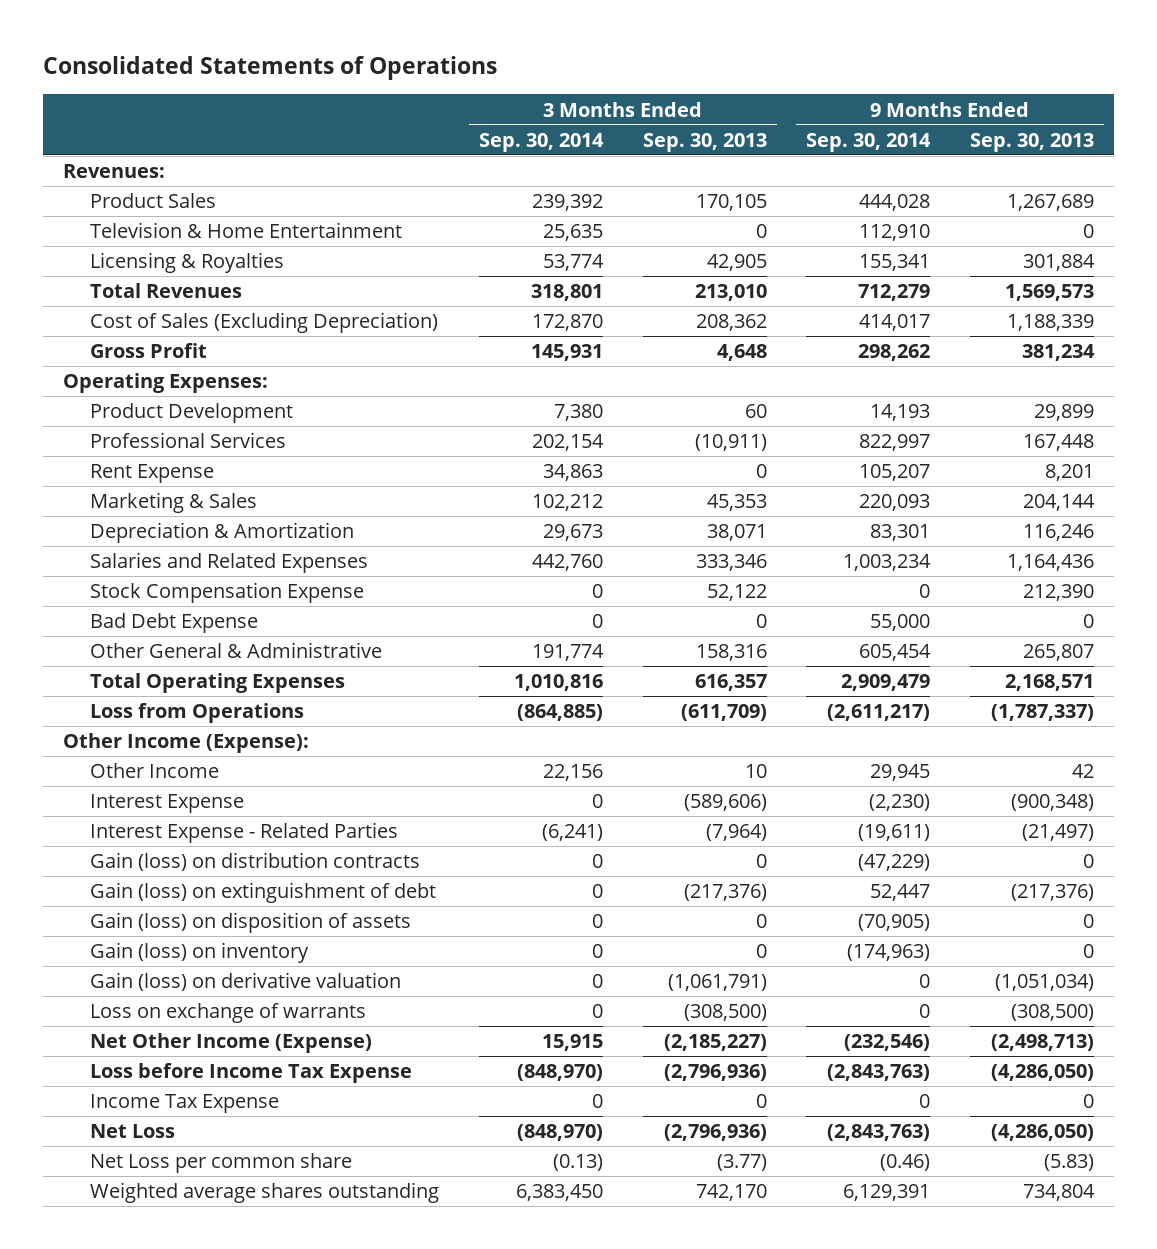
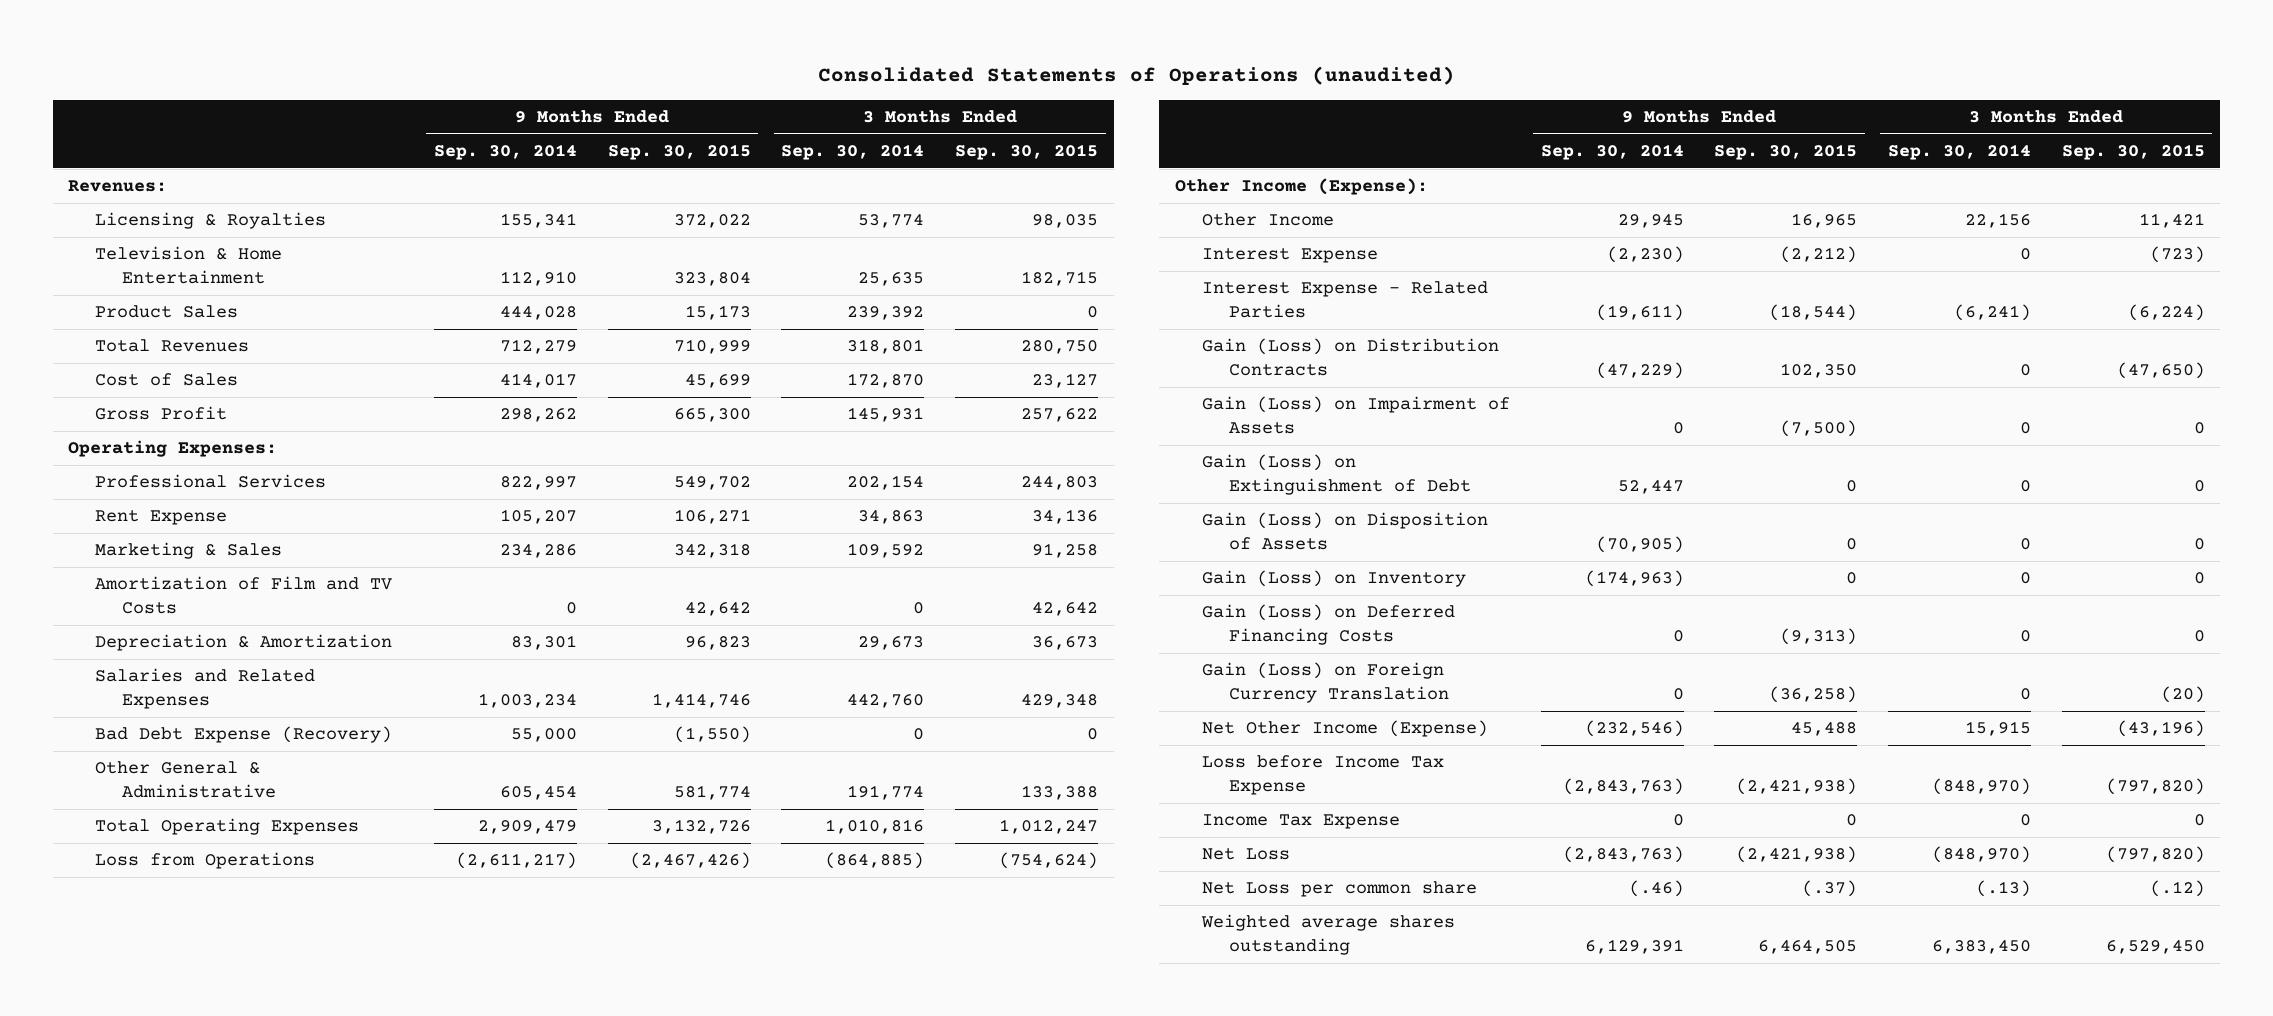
[42,56,497,81] Consolidated Statements of Operations -> [817,66,1455,86] Consolidated Statements of Operations (unaudited)
[642,132,767,152] Sep. 30, 2013 -> none
[970,132,1095,152] Sep. 30, 2013 -> none
none -> [607,144,751,161] Sep. 30, 2015
none -> [955,144,1099,161] Sep. 30, 2015
[89,222,402,239] Television & Home Entertainment -> [95,246,283,284] Television & Home Entertainment
[89,193,216,209] Product Sales -> [95,305,239,319] Product Sales
[89,312,438,334] Cost of Sales (Excluding Depreciation) -> [95,373,239,387] Cost of Sales
[89,403,293,424] Product Development -> none
[531,494,603,512] 102,212 -> [847,543,925,559] 109,592
[859,494,931,512] 220,093 -> [499,544,577,559] 234,286
none -> [95,576,393,614] Amortization of Film and TV Costs
[89,582,364,604] Stock Compensation Expense -> none
[89,613,258,634] Bad Debt Expense -> [95,726,393,744] Bad Debt Expense (Recovery)
[89,972,401,992] Gain (loss) on derivative valuation -> none
[89,1003,366,1024] Loss on exchange of warrants -> none
[89,852,420,872] Gain (loss) on distribution contracts -> [1201,338,1499,376] Gain (Loss) on Distribution Contracts
none -> [1201,396,1510,434] Gain (Loss) on Impairment of Assets
[89,882,436,904] Gain (loss) on extinguishment of debt -> [1201,454,1471,495] Gain (Loss) on Extinguishment of Debt
[89,912,411,934] Gain (loss) on disposition of assets -> [1201,512,1488,550] Gain (Loss) on Disposition of Assets
[89,942,309,964] Gain (loss) on inventory -> [1201,570,1466,588] Gain (Loss) on Inventory
none -> [1201,604,1455,645] Gain (Loss) on Deferred Financing Costs
none -> [1201,662,1449,703] Gain (Loss) on Foreign Currency Translation
[552,1154,603,1172] (0.13) -> [1975,880,2031,898] (.13)
[880,1154,931,1172] (0.46) -> [1628,880,1684,898] (.46)

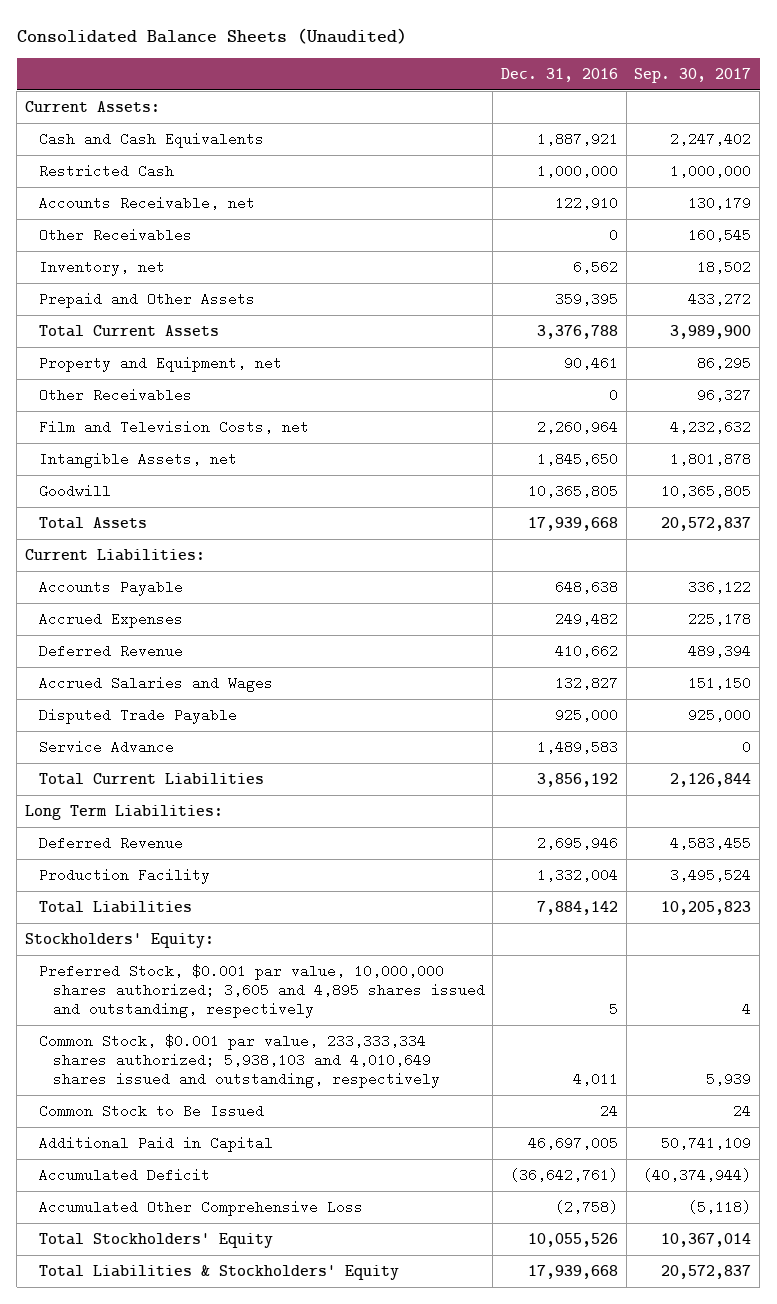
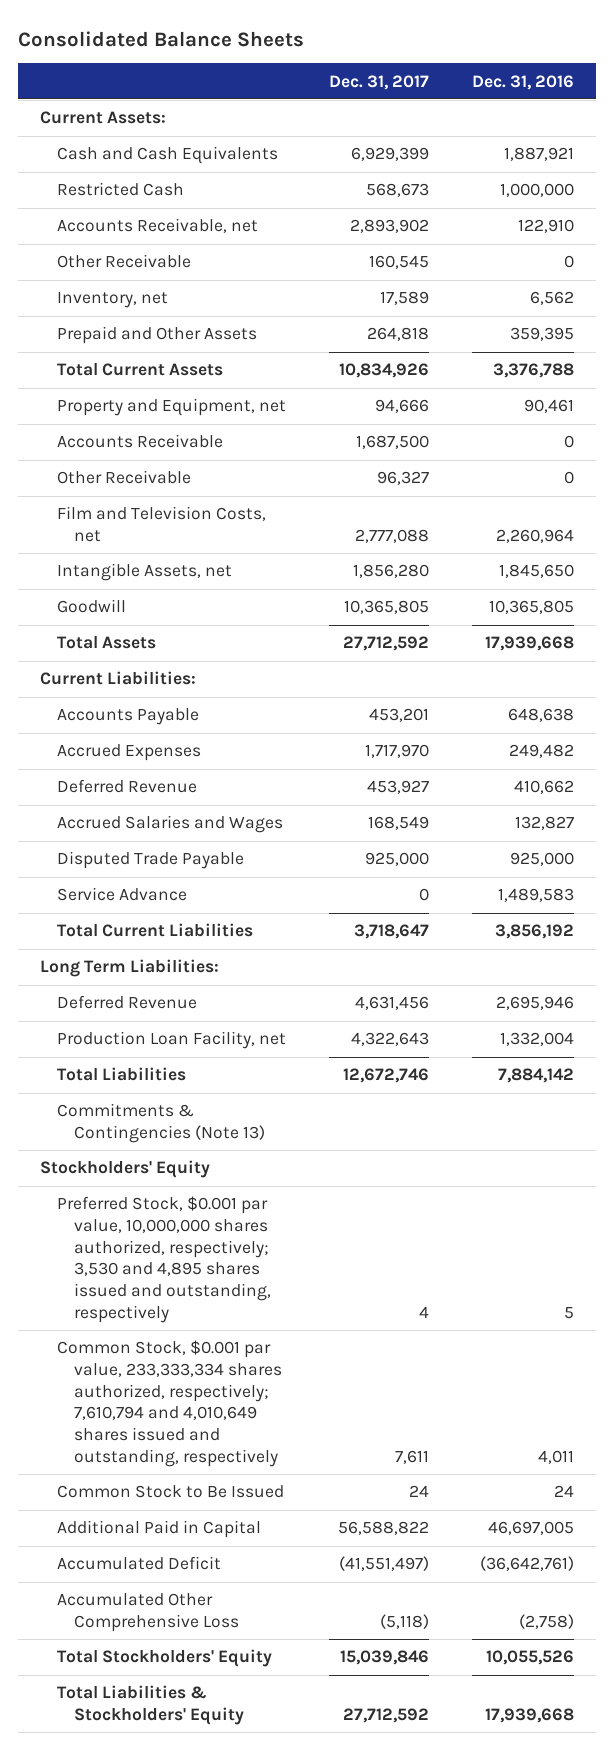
[16,28,407,45] Consolidated Balance Sheets (Unaudited) -> [18,30,305,47] Consolidated Balance Sheets
[634,68,752,84] Sep. 30, 2017 -> none
none -> [329,74,430,90] Dec. 31, 2017
[38,227,192,242] Other Receivables -> [56,254,191,269] Other Receivable
[38,387,192,402] Other Receivables -> none
none -> [56,434,223,449] Accounts Receivable
none -> [56,470,191,485] Other Receivable
[38,867,210,884] Production Facility -> [56,1031,286,1050] Production Loan Facility, net
none -> [56,1103,265,1144] Commitments & Contingencies (Note 13)
[25,932,215,948] Stockholders' Equity: -> [39,1160,210,1179] Stockholders' Equity
[38,963,485,1019] Preferred Stock, $0.001 par value, 10,000,000 shares authorized; 3,605 and 4,895 shares issued and outstanding, respectively -> [56,1196,271,1323] Preferred Stock, $0.001 par value, 10,000,000 shares authorized, respectively; 3,530 and 4,895 shares issued and outstanding, respectively
[38,1033,440,1089] Common Stock, $0.001 par value, 233,333,334 shares authorized; 5,938,103 and 4,010,649 shares issued and outstanding, respectively -> [56,1340,282,1467] Common Stock, $0.001 par value, 233,333,334 shares authorized, respectively; 7,610,794 and 4,010,649 shares issued and outstanding, respectively

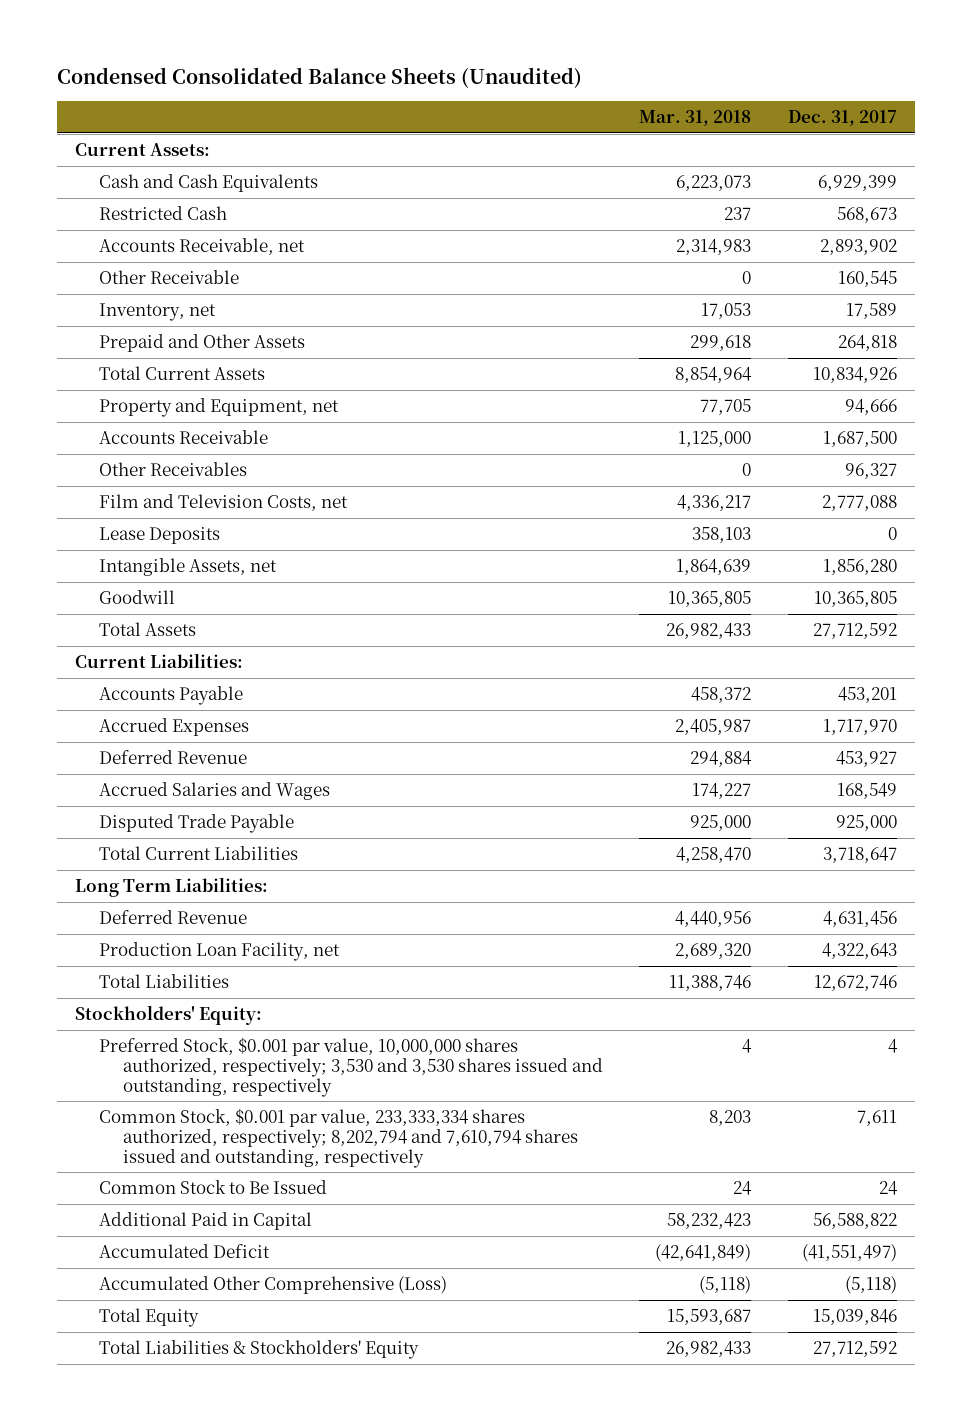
[18,30,305,47] Consolidated Balance Sheets -> [57,66,583,88] Condensed Consolidated Balance Sheets (Unaudited)
[472,74,575,90] Dec. 31, 2016 -> none
none -> [639,110,752,127] Mar. 31, 2018
[56,470,191,485] Other Receivable -> [99,462,248,477] Other Receivables
none -> [99,527,221,545] Lease Deposits
[56,887,187,902] Service Advance -> none
[56,1103,265,1144] Commitments & Contingencies (Note 13) -> none
[39,1160,210,1179] Stockholders' Equity -> [75,1005,263,1026] Stockholders' Equity:
[56,1196,271,1323] Preferred Stock, $0.001 par value, 10,000,000 shares authorized, respectively; 3,530 and 4,895 shares issued and outstanding, respectively -> [99,1037,603,1097] Preferred Stock, $0.001 par value, 10,000,000 shares authorized, respectively; 3,530 and 3,530 shares issued and outstanding, respectively
[56,1340,282,1467] Common Stock, $0.001 par value, 233,333,334 shares authorized, respectively; 7,610,794 and 4,010,649 shares issued and outstanding, respectively -> [99,1108,578,1168] Common Stock, $0.001 par value, 233,333,334 shares authorized, respectively; 8,202,794 and 7,610,794 shares issued and outstanding, respectively
[56,1593,239,1633] Accumulated Other Comprehensive Loss -> [99,1276,448,1295] Accumulated Other Comprehensive (Loss)
[56,1649,272,1668] Total Stockholders' Equity -> [99,1308,200,1328] Total Equity

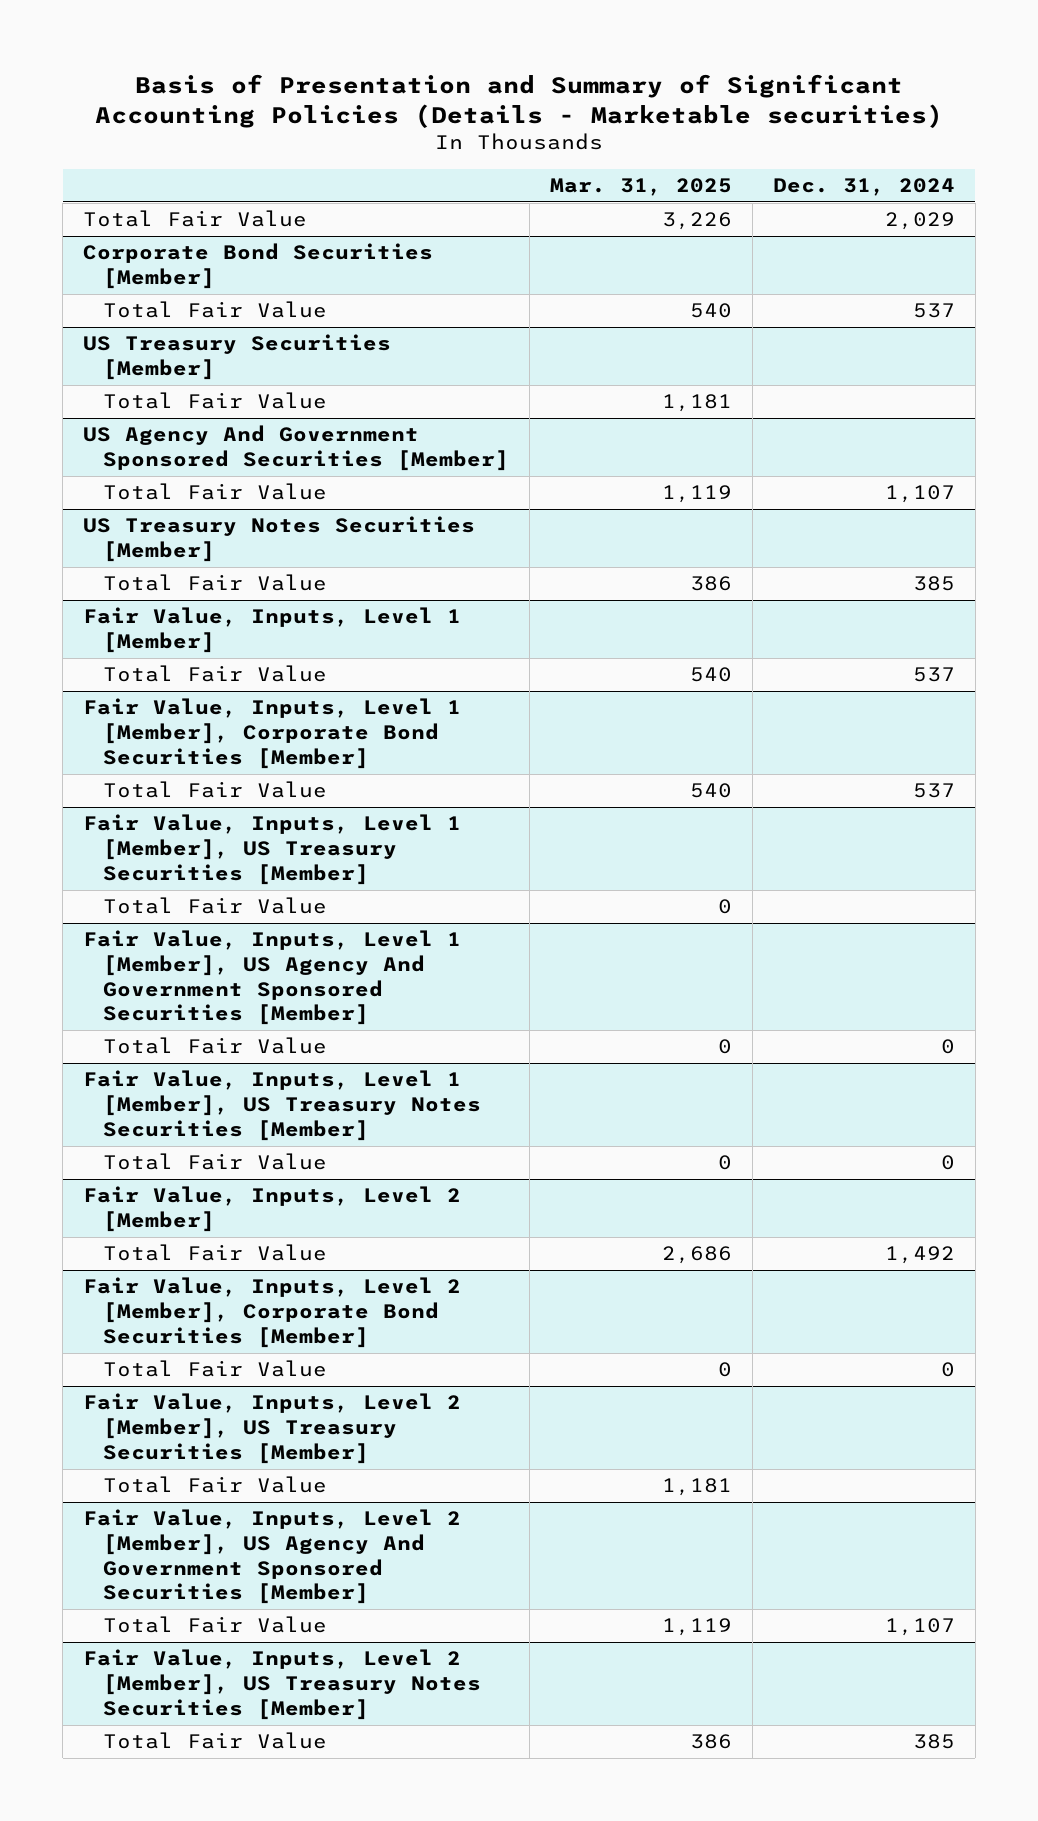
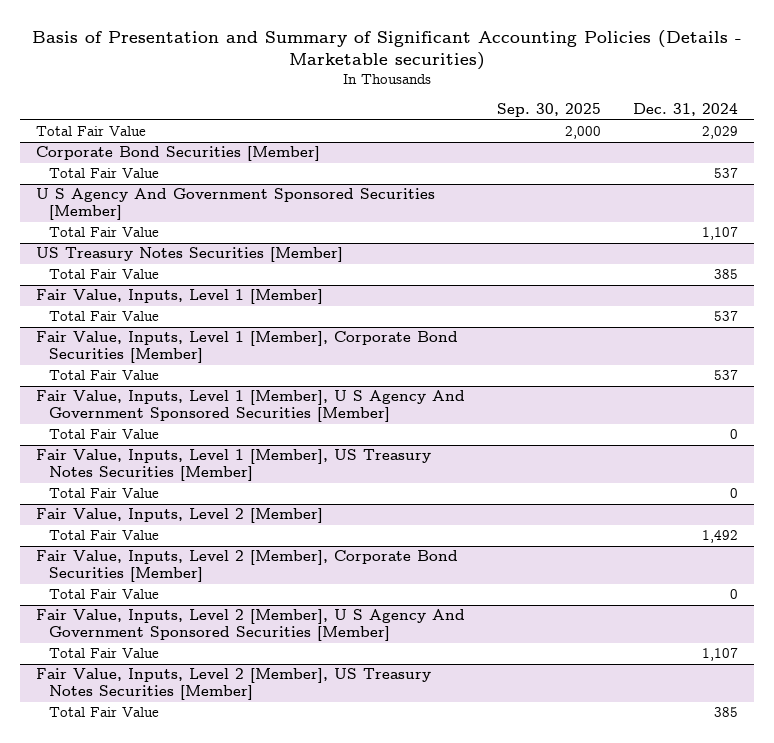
[549,178,732,197] Mar. 31, 2025 -> none
none -> [497,102,602,117] Sep. 30, 2025
[83,334,392,381] US Treasury Securities [Member] -> none
[102,392,327,410] Total Fair Value -> none
[83,425,509,472] US Agency And Government Sponsored Securities [Member] -> [36,188,436,221] U S Agency And Government Sponsored Securities [Member]
[83,814,462,885] Fair Value, Inputs, Level 1 [Member], US Treasury Securities [Member] -> none
[102,897,327,915] Total Fair Value -> none
[83,930,462,1026] Fair Value, Inputs, Level 1 [Member], US Agency And Government Sponsored Securities [Member] -> [36,390,466,423] Fair Value, Inputs, Level 1 [Member], U S Agency And Government Sponsored Securities [Member]
[83,1393,462,1464] Fair Value, Inputs, Level 2 [Member], US Treasury Securities [Member] -> none
[102,1476,327,1494] Total Fair Value -> none
[83,1509,462,1605] Fair Value, Inputs, Level 2 [Member], US Agency And Government Sponsored Securities [Member] -> [36,609,466,642] Fair Value, Inputs, Level 2 [Member], U S Agency And Government Sponsored Securities [Member]

